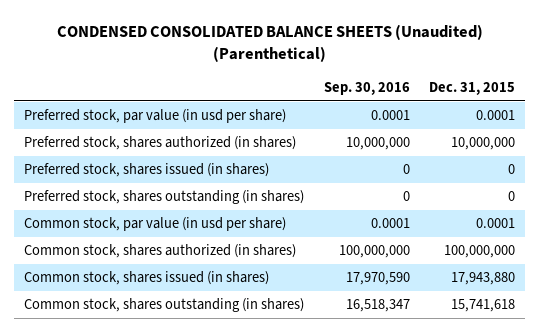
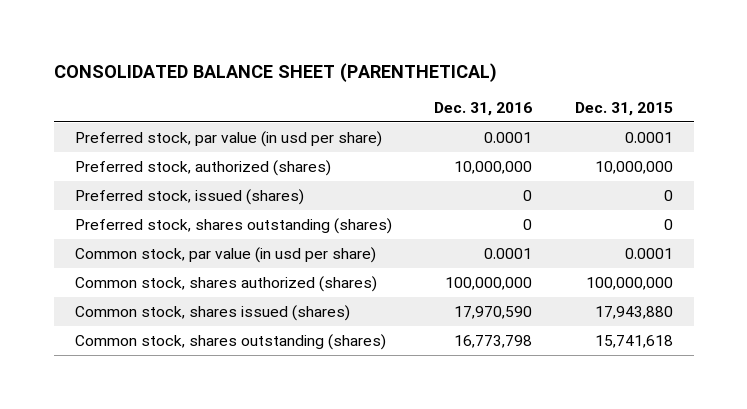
[56,23,483,63] CONDENSED CONSOLIDATED BALANCE SHEETS (Unaudited) (Parenthetical) -> [53,62,497,82] CONSOLIDATED BALANCE SHEET (PARENTHETICAL)
[323,81,410,95] Sep. 30, 2016 -> none
none -> [434,101,533,116] Dec. 31, 2016
[24,136,297,151] Preferred stock, shares authorized (in shares) -> [74,159,331,176] Preferred stock, authorized (shares)
[24,163,270,178] Preferred stock, shares issued (in shares) -> [74,188,304,205] Preferred stock, issued (shares)
[24,190,305,205] Preferred stock, shares outstanding (in shares) -> [74,217,392,234] Preferred stock, shares outstanding (shares)
[24,244,297,259] Common stock, shares authorized (in shares) -> [74,275,377,292] Common stock, shares authorized (shares)
[24,271,270,286] Common stock, shares issued (in shares) -> [74,304,350,321] Common stock, shares issued (shares)
[24,298,305,313] Common stock, shares outstanding (in shares) -> [74,333,386,350] Common stock, shares outstanding (shares)

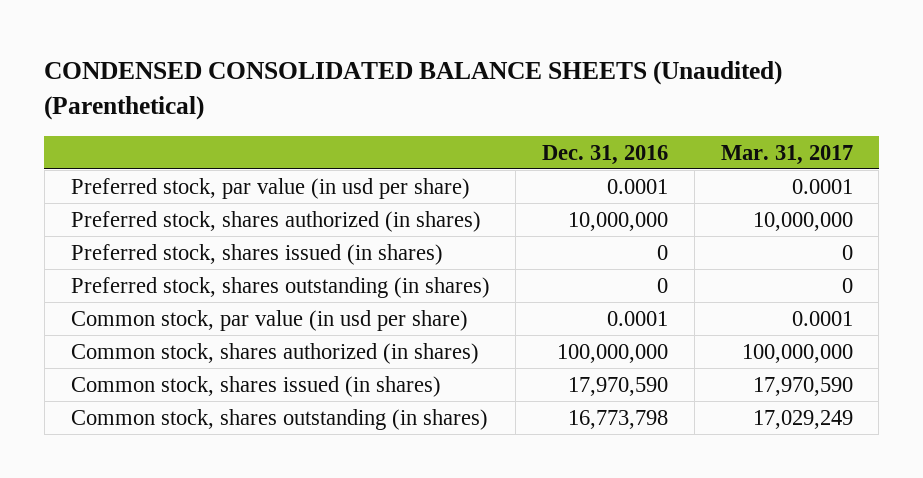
[53,62,497,82] CONSOLIDATED BALANCE SHEET (PARENTHETICAL) -> [44,61,783,120] CONDENSED CONSOLIDATED BALANCE SHEETS (Unaudited) (Parenthetical)
[574,101,673,116] Dec. 31, 2015 -> none
none -> [720,144,853,165] Mar. 31, 2017
[74,159,331,176] Preferred stock, authorized (shares) -> [70,210,481,232] Preferred stock, shares authorized (in shares)
[74,188,304,205] Preferred stock, issued (shares) -> [70,243,443,265] Preferred stock, shares issued (in shares)
[74,217,392,234] Preferred stock, shares outstanding (shares) -> [70,276,490,298] Preferred stock, shares outstanding (in shares)
[74,275,377,292] Common stock, shares authorized (shares) -> [70,342,479,364] Common stock, shares authorized (in shares)
[74,304,350,321] Common stock, shares issued (shares) -> [70,375,441,397] Common stock, shares issued (in shares)
[74,333,386,350] Common stock, shares outstanding (shares) -> [70,408,488,430] Common stock, shares outstanding (in shares)

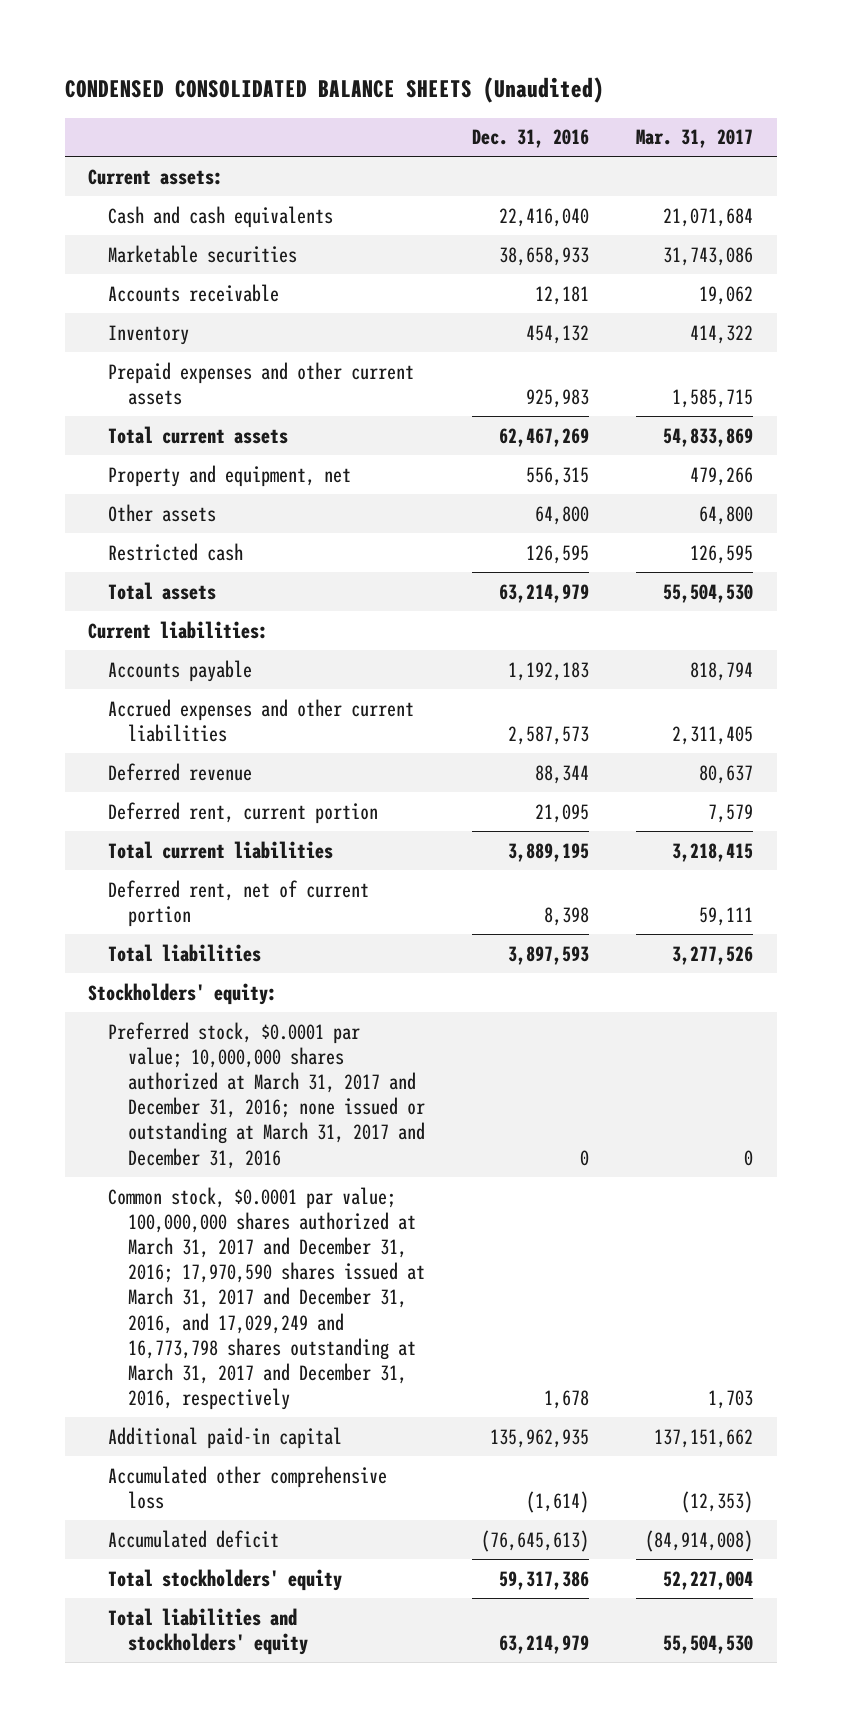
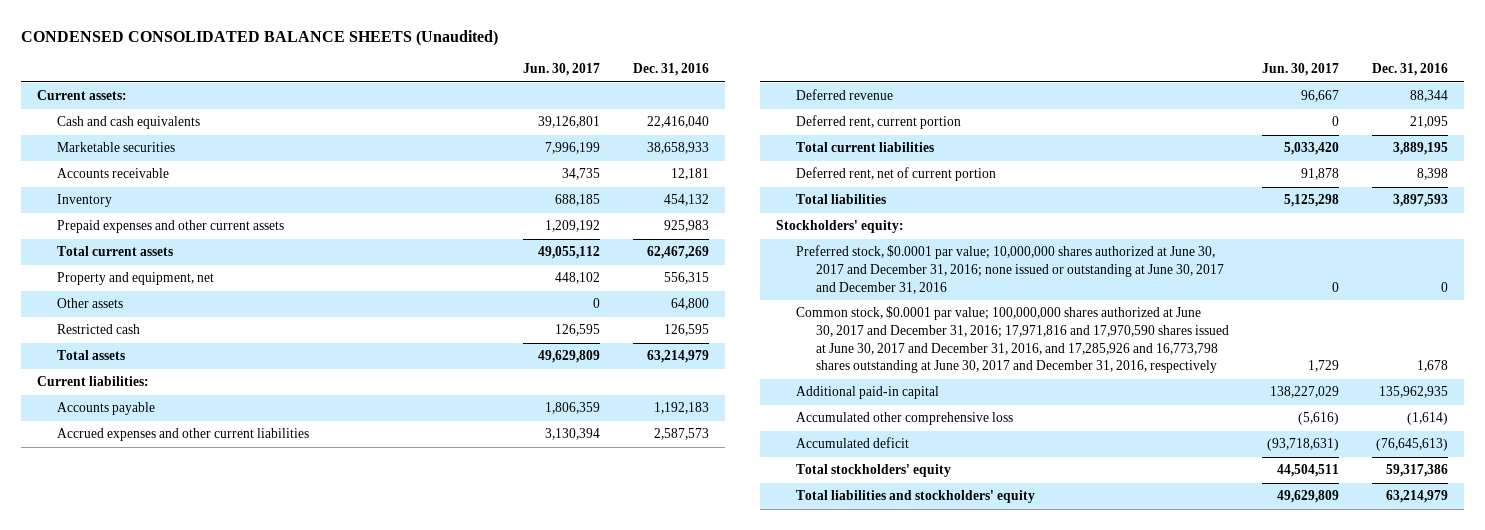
[636,129,754,149] Mar. 31, 2017 -> none
none -> [522,63,600,77] Jun. 30, 2017
[108,1021,425,1169] Preferred stock, $0.0001 par value; 10,000,000 shares authorized at March 31, 2017 and December 31, 2016; none issued or outstanding at March 31, 2017 and December 31, 2016 -> [795,245,1224,294] Preferred stock, $0.0001 par value; 10,000,000 shares authorized at June 30, 2017 and December 31, 2016; none issued or outstanding at June 30, 2017 and December 31, 2016
[108,1186,425,1411] Common stock, $0.0001 par value; 100,000,000 shares authorized at March 31, 2017 and December 31, 2016; 17,970,590 shares issued at March 31, 2017 and December 31, 2016, and 17,029,249 and 16,773,798 shares outstanding at March 31, 2017 and December 31, 2016, respectively -> [795,306,1229,374] Common stock, $0.0001 par value; 100,000,000 shares authorized at June 30, 2017 and December 31, 2016; 17,971,816 and 17,970,590 shares issued at June 30, 2017 and December 31, 2016, and 17,285,926 and 16,773,798 shares outstanding at June 30, 2017 and December 31, 2016, respectively

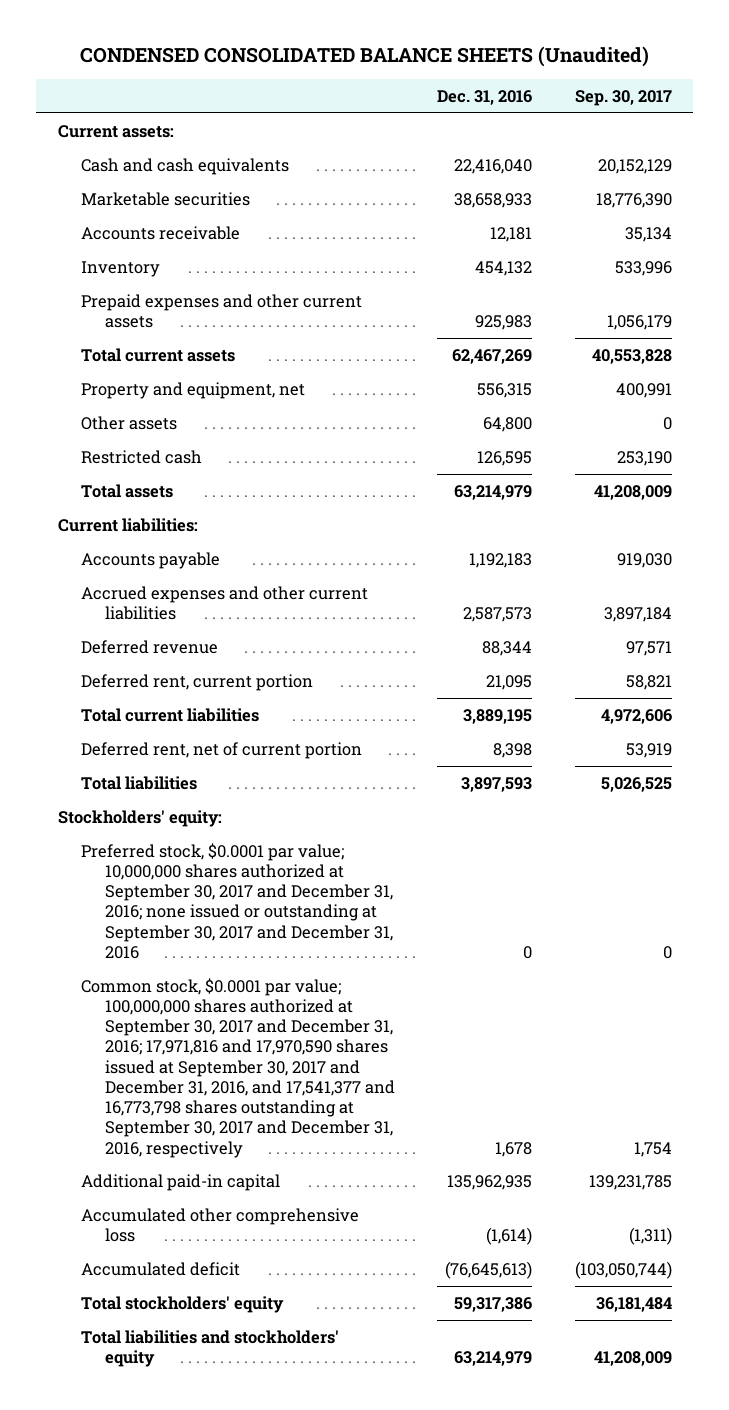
[522,63,600,77] Jun. 30, 2017 -> none
none -> [574,90,672,107] Sep. 30, 2017
[795,245,1224,294] Preferred stock, $0.0001 par value; 10,000,000 shares authorized at June 30, 2017 and December 31, 2016; none issued or outstanding at June 30, 2017 and December 31, 2016 -> [81,842,394,959] Preferred stock, $0.0001 par value; 10,000,000 shares authorized at September 30, 2017 and December 31, 2016; none issued or outstanding at September 30, 2017 and December 31, 2016
[795,306,1229,374] Common stock, $0.0001 par value; 100,000,000 shares authorized at June 30, 2017 and December 31, 2016; 17,971,816 and 17,970,590 shares issued at June 30, 2017 and December 31, 2016, and 17,285,926 and 16,773,798 shares outstanding at June 30, 2017 and December 31, 2016, respectively -> [81,977,396,1158] Common stock, $0.0001 par value; 100,000,000 shares authorized at September 30, 2017 and December 31, 2016; 17,971,816 and 17,970,590 shares issued at September 30, 2017 and December 31, 2016, and 17,541,377 and 16,773,798 shares outstanding at September 30, 2017 and December 31, 2016, respectively

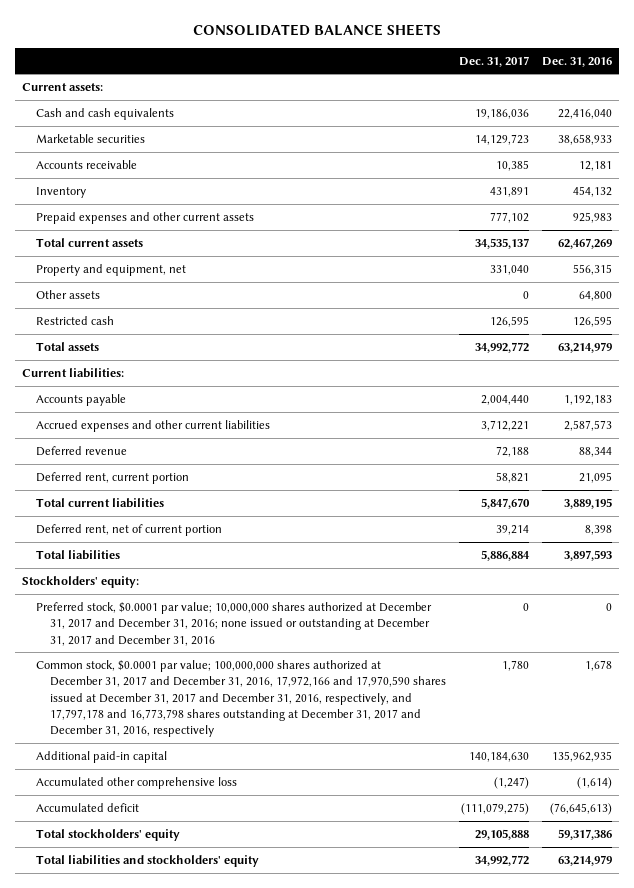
[79,46,649,68] CONDENSED CONSOLIDATED BALANCE SHEETS (Unaudited) -> [193,23,442,36] CONSOLIDATED BALANCE SHEETS
[574,90,672,107] Sep. 30, 2017 -> none
none -> [459,55,530,67] Dec. 31, 2017
[81,842,394,959] Preferred stock, $0.0001 par value; 10,000,000 shares authorized at September 30, 2017 and December 31, 2016; none issued or outstanding at September 30, 2017 and December 31, 2016 -> [36,601,433,646] Preferred stock, $0.0001 par value; 10,000,000 shares authorized at December 31, 2017 and December 31, 2016; none issued or outstanding at December 31, 2017 and December 31, 2016
[81,977,396,1158] Common stock, $0.0001 par value; 100,000,000 shares authorized at September 30, 2017 and December 31, 2016; 17,971,816 and 17,970,590 shares issued at September 30, 2017 and December 31, 2016, and 17,541,377 and 16,773,798 shares outstanding at September 30, 2017 and December 31, 2016, respectively -> [36,659,447,738] Common stock, $0.0001 par value; 100,000,000 shares authorized at December 31, 2017 and December 31, 2016, 17,972,166 and 17,970,590 shares issued at December 31, 2017 and December 31, 2016, respectively, and 17,797,178 and 16,773,798 shares outstanding at December 31, 2017 and December 31, 2016, respectively

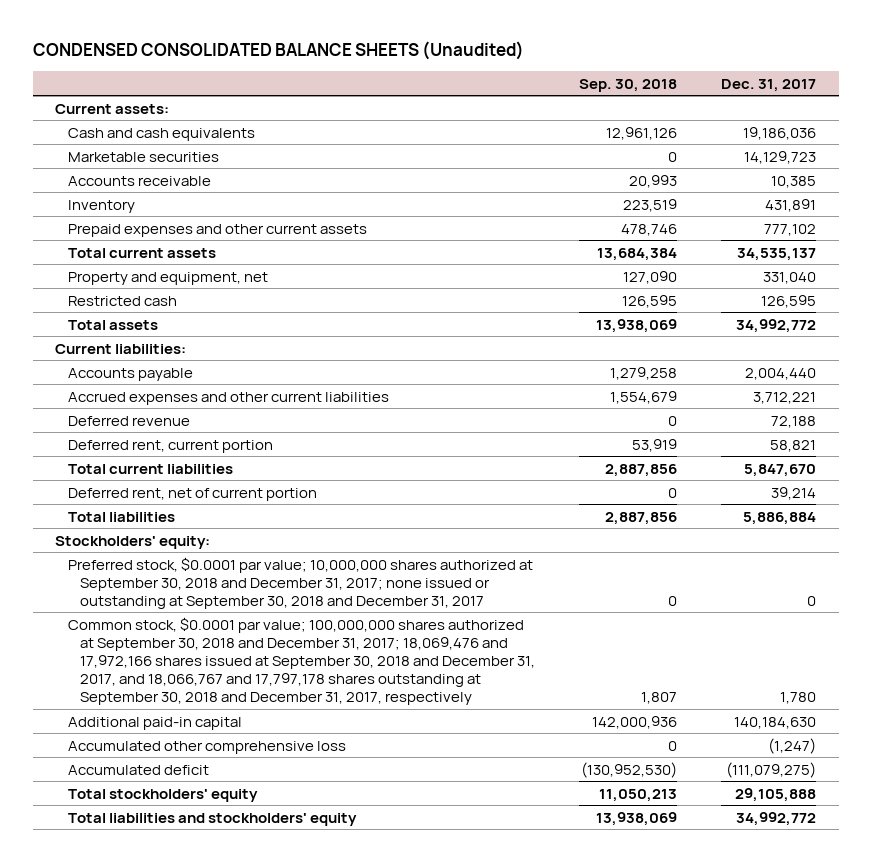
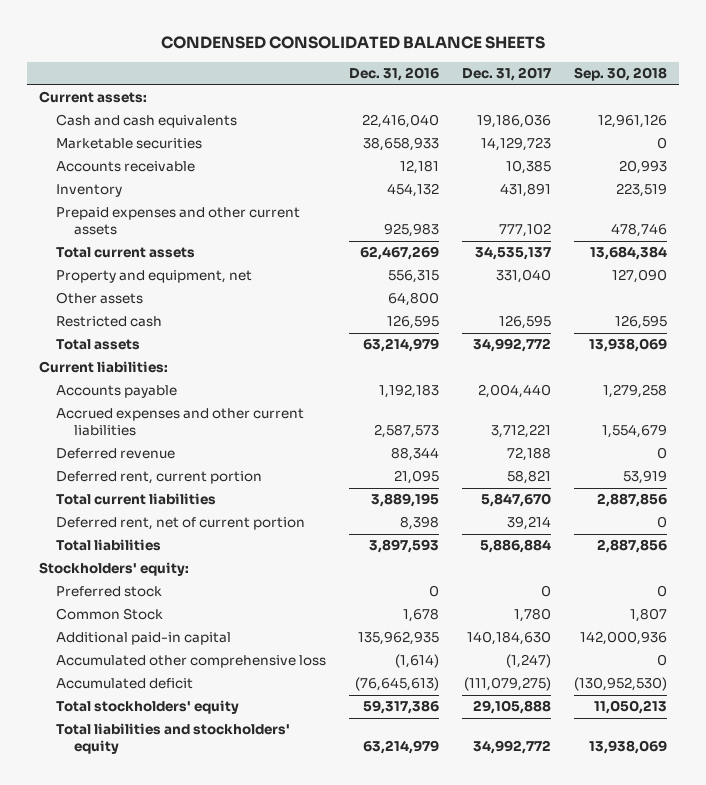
[33,41,525,61] CONDENSED CONSOLIDATED BALANCE SHEETS (Unaudited) -> [161,36,546,50] CONDENSED CONSOLIDATED BALANCE SHEETS
none -> [349,67,440,82] Dec. 31, 2016
none -> [56,292,144,305] Other assets
[67,556,533,609] Preferred stock, $0.0001 par value; 10,000,000 shares authorized at September 30, 2018 and December 31, 2017; none issued or outstanding at September 30, 2018 and December 31, 2017 -> [56,586,163,598] Preferred stock
[67,616,536,705] Common stock, $0.0001 par value; 100,000,000 shares authorized at September 30, 2018 and December 31, 2017; 18,069,476 and 17,972,166 shares issued at September 30, 2018 and December 31, 2017, and 18,066,767 and 17,797,178 shares outstanding at September 30, 2018 and December 31, 2017, respectively -> [56,608,164,621] Common Stock

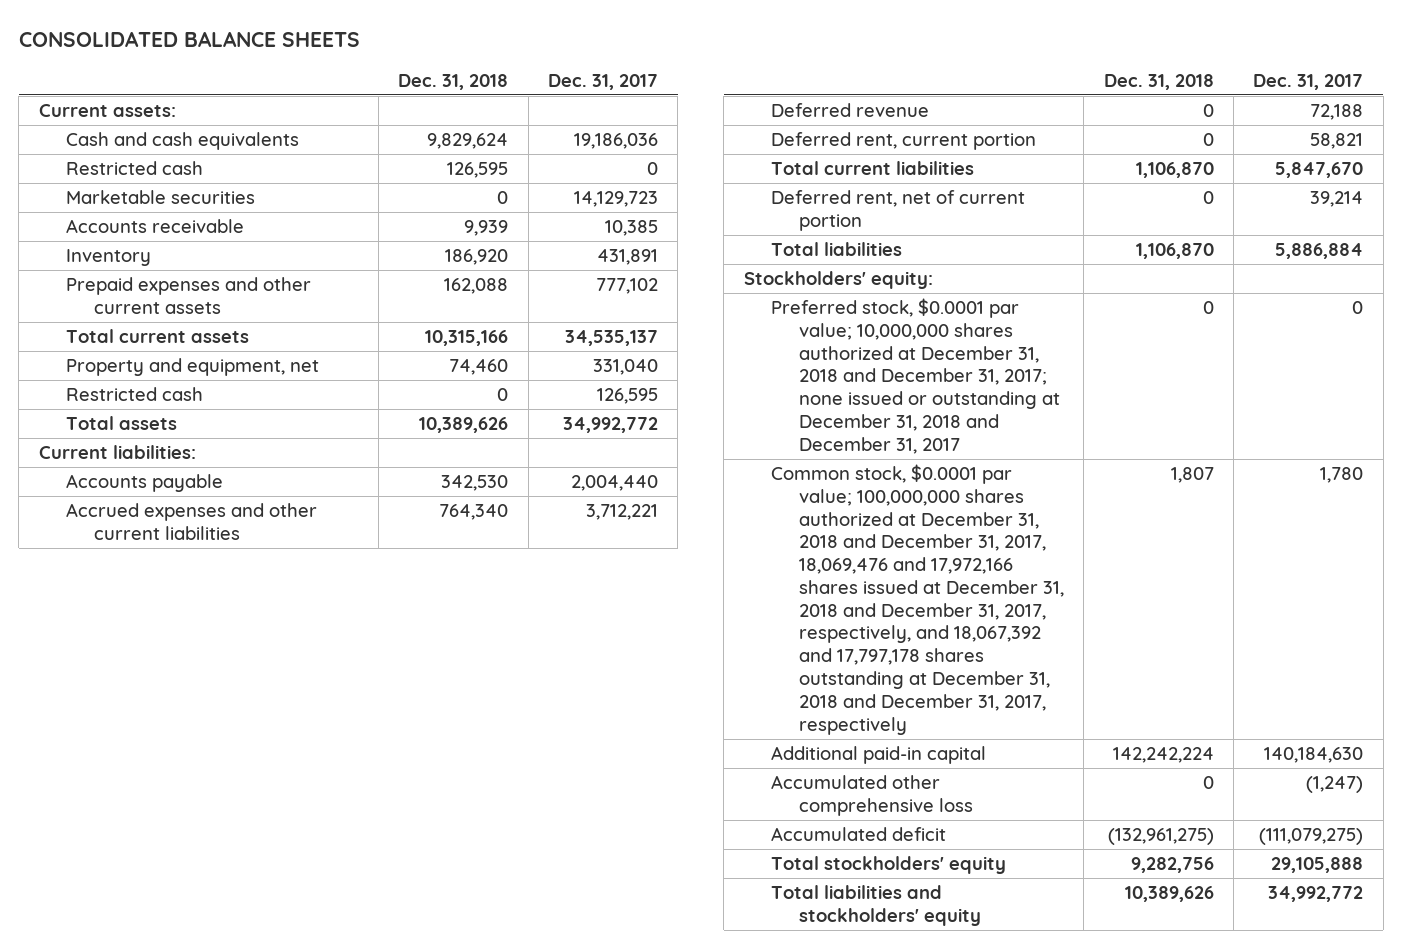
[161,36,546,50] CONDENSED CONSOLIDATED BALANCE SHEETS -> [18,31,360,48] CONSOLIDATED BALANCE SHEETS
[349,67,440,82] Dec. 31, 2016 -> none
[574,67,668,82] Sep. 30, 2018 -> none
none -> [398,73,509,90] Dec. 31, 2018
none -> [66,161,204,176] Restricted cash
[56,292,144,305] Other assets -> none
[56,586,163,598] Preferred stock -> [771,298,1060,454] Preferred stock, $0.0001 par value; 10,000,000 shares authorized at December 31, 2018 and December 31, 2017; none issued or outstanding at December 31, 2018 and December 31, 2017
[56,608,164,621] Common Stock -> [771,464,1064,735] Common stock, $0.0001 par value; 100,000,000 shares authorized at December 31, 2018 and December 31, 2017, 18,069,476 and 17,972,166 shares issued at December 31, 2018 and December 31, 2017, respectively, and 18,067,392 and 17,797,178 shares outstanding at December 31, 2018 and December 31, 2017, respectively

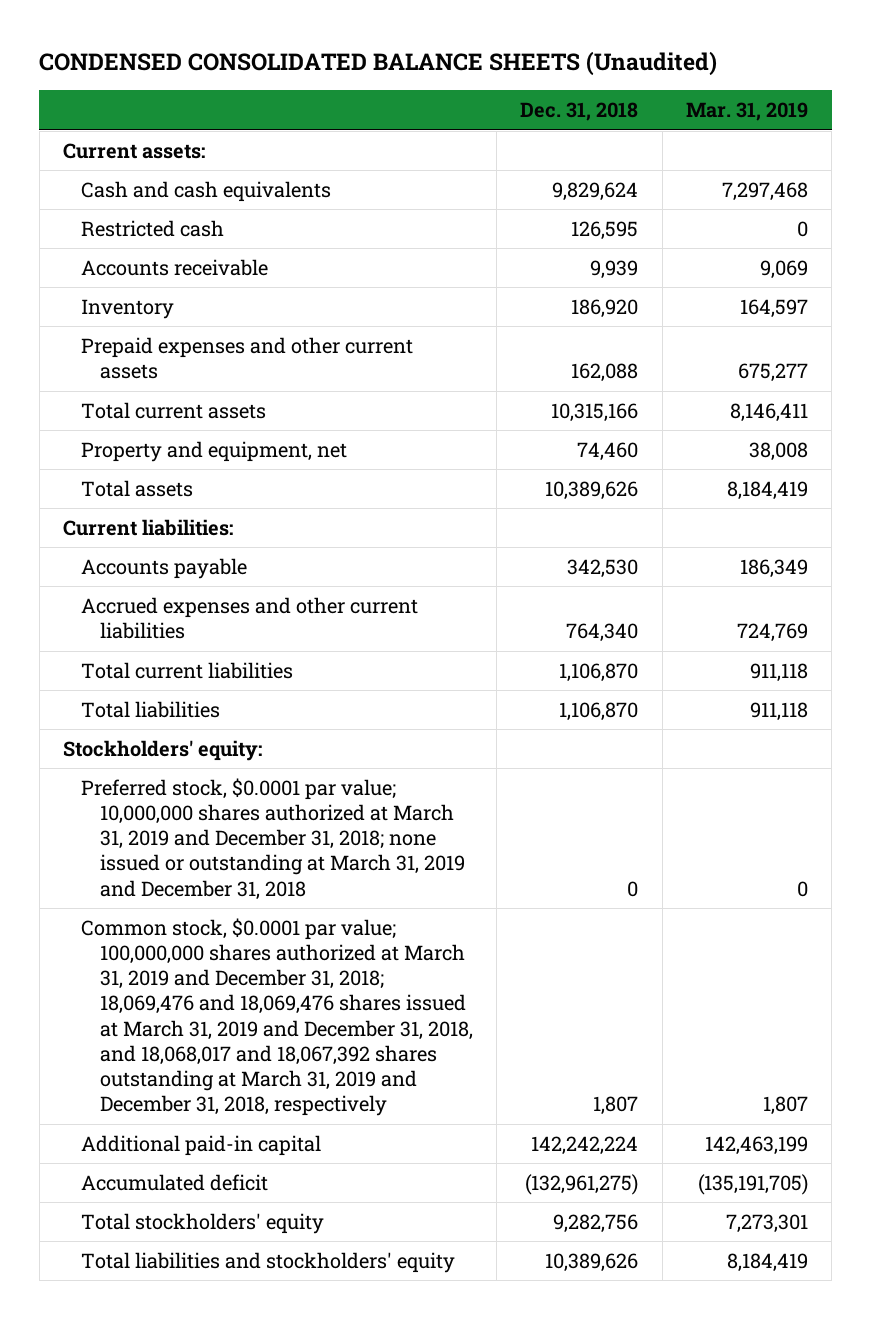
[18,31,360,48] CONSOLIDATED BALANCE SHEETS -> [39,51,718,77] CONDENSED CONSOLIDATED BALANCE SHEETS (Unaudited)
[548,73,659,90] Dec. 31, 2017 -> none
none -> [685,102,808,122] Mar. 31, 2019
[66,190,256,205] Marketable securities -> none
[66,387,204,402] Restricted cash -> none
[771,103,930,118] Deferred revenue -> none
[771,132,1037,151] Deferred rent, current portion -> none
[771,190,1026,231] Deferred rent, net of current portion -> none
[771,298,1060,454] Preferred stock, $0.0001 par value; 10,000,000 shares authorized at December 31, 2018 and December 31, 2017; none issued or outstanding at December 31, 2018 and December 31, 2017 -> [81,777,465,900] Preferred stock, $0.0001 par value; 10,000,000 shares authorized at March 31, 2019 and December 31, 2018; none issued or outstanding at March 31, 2019 and December 31, 2018
[771,464,1064,735] Common stock, $0.0001 par value; 100,000,000 shares authorized at December 31, 2018 and December 31, 2017, 18,069,476 and 17,972,166 shares issued at December 31, 2018 and December 31, 2017, respectively, and 18,067,392 and 17,797,178 shares outstanding at December 31, 2018 and December 31, 2017, respectively -> [81,917,473,1117] Common stock, $0.0001 par value; 100,000,000 shares authorized at March 31, 2019 and December 31, 2018; 18,069,476 and 18,069,476 shares issued at March 31, 2019 and December 31, 2018, and 18,068,017 and 18,067,392 shares outstanding at March 31, 2019 and December 31, 2018, respectively
[771,775,973,816] Accumulated other comprehensive loss -> none

